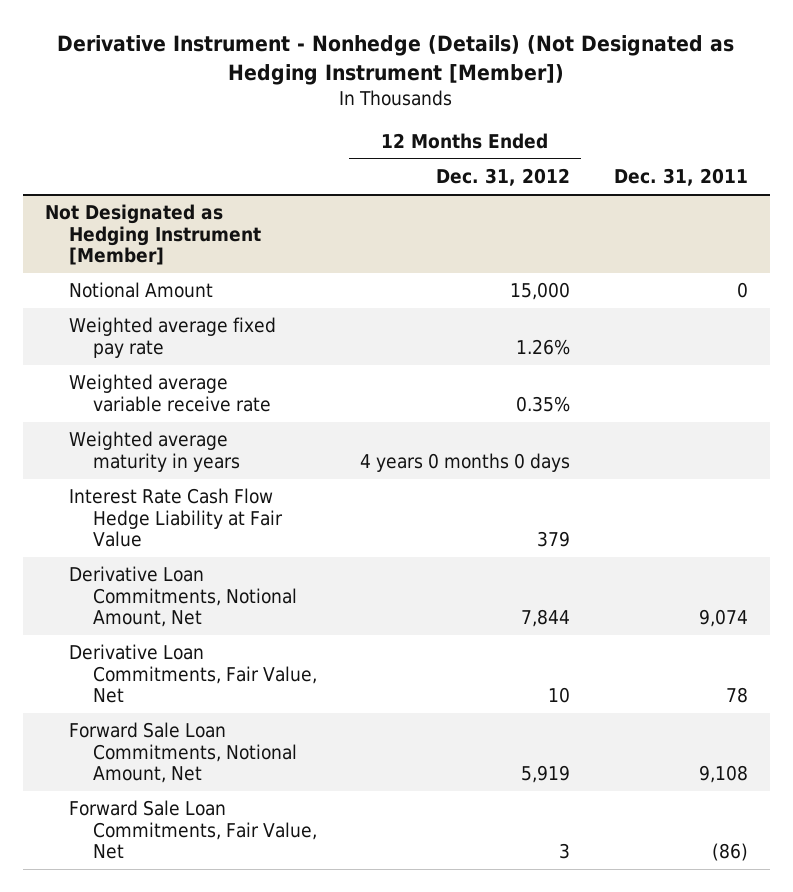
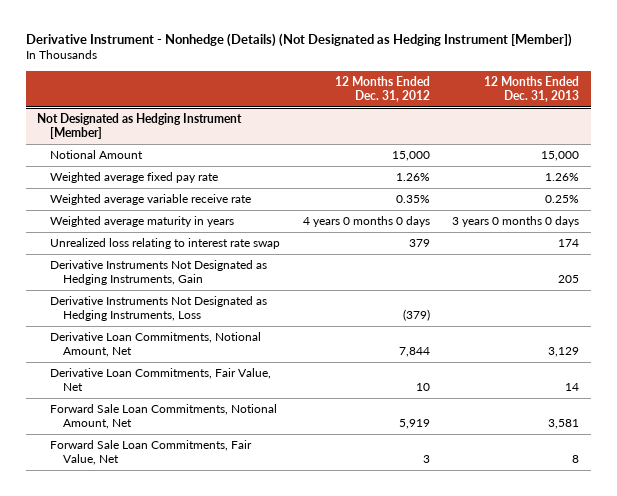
[613,167,748,186] Dec. 31, 2011 -> none
none -> [484,76,580,102] 12 Months Ended Dec. 31, 2013
[68,488,283,547] Interest Rate Cash Flow Hedge Liability at Fair Value -> [49,238,280,250] Unrealized loss relating to interest rate swap
none -> [49,260,267,285] Derivative Instruments Not Designated as Hedging Instruments, Gain
none -> [49,296,267,321] Derivative Instruments Not Designated as Hedging Instruments, Loss

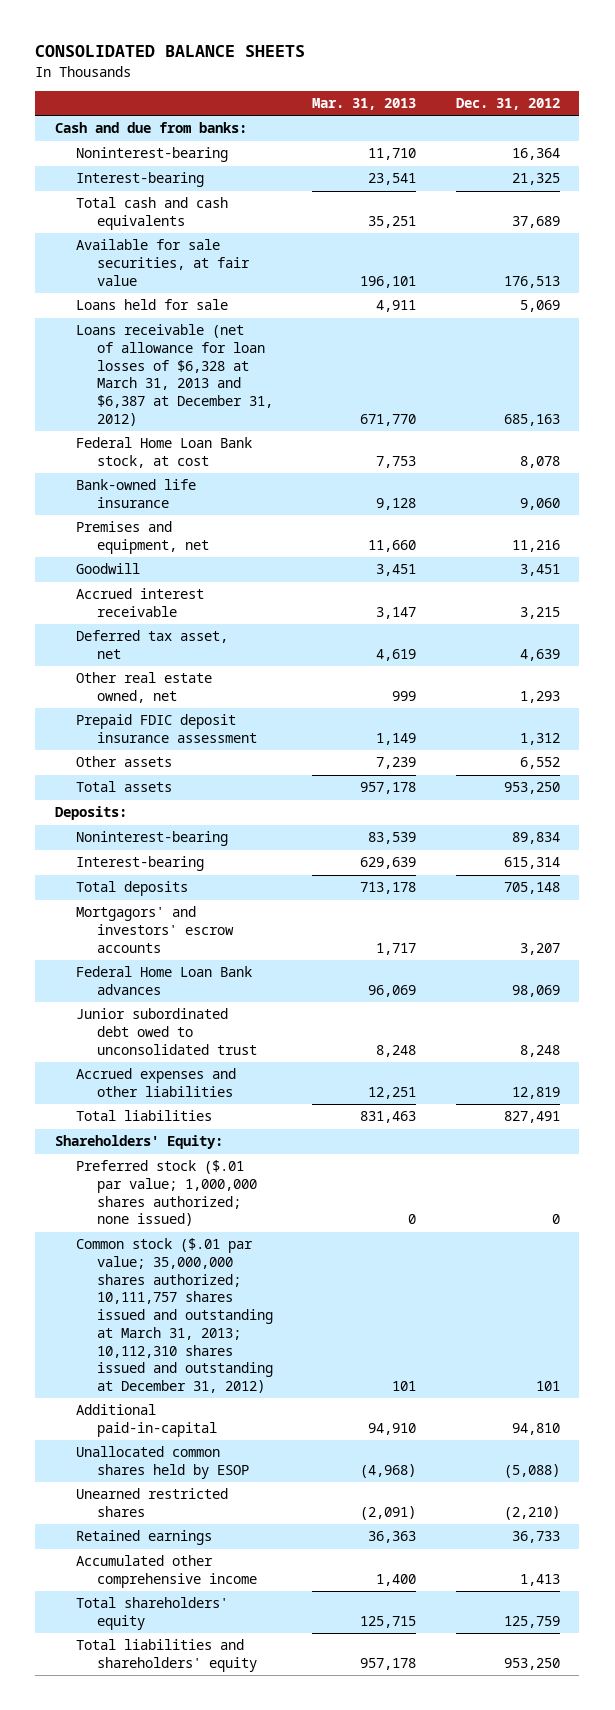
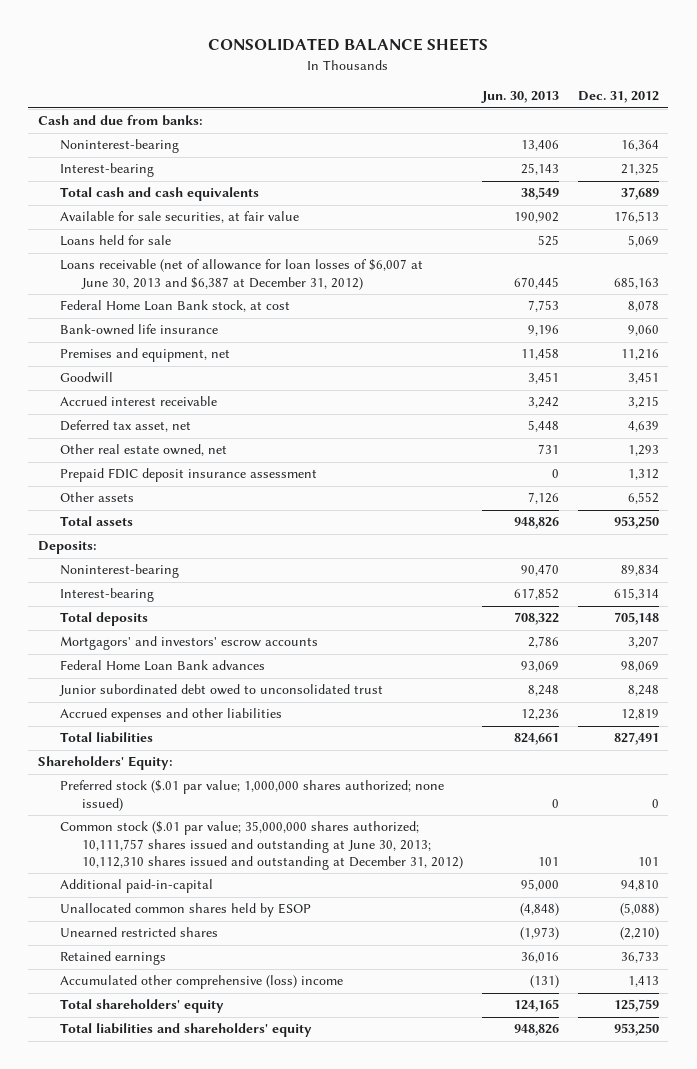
[312,98,417,111] Mar. 31, 2013 -> none
none -> [481,91,560,104] Jun. 30, 2013
[75,324,273,426] Loans receivable (net of allowance for loan losses of $6,328 at March 31, 2013 and $6,387 at December 31, 2012) -> [60,259,424,290] Loans receivable (net of allowance for loan losses of $6,007 at June 30, 2013 and $6,387 at December 31, 2012)
[75,1238,273,1393] Common stock ($.01 par value; 35,000,000 shares authorized; 10,111,757 shares issued and outstanding at March 31, 2013; 10,112,310 shares issued and outstanding at December 31, 2012) -> [60,821,464,871] Common stock ($.01 par value; 35,000,000 shares authorized; 10,111,757 shares issued and outstanding at June 30, 2013; 10,112,310 shares issued and outstanding at December 31, 2012)
[75,1555,257,1589] Accumulated other comprehensive income -> [60,975,344,990] Accumulated other comprehensive (loss) income

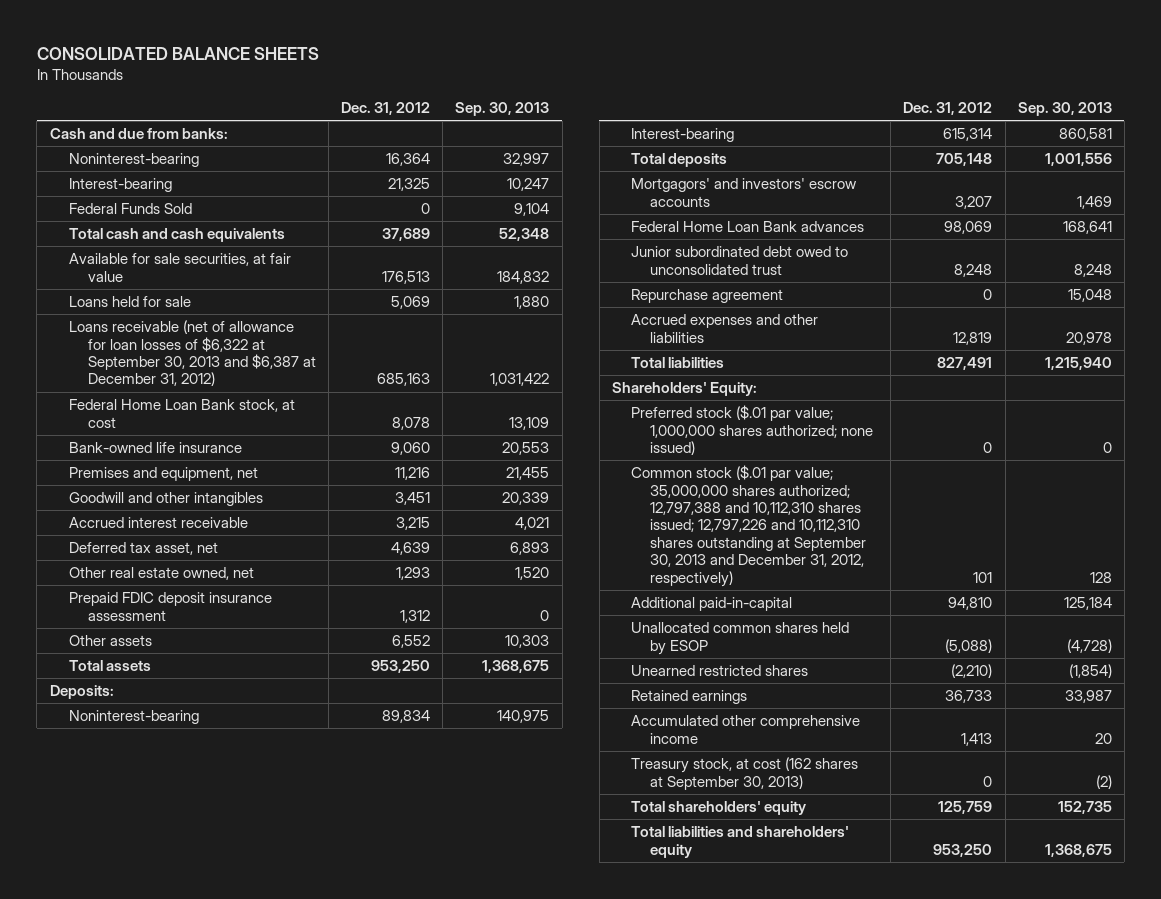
[481,91,560,104] Jun. 30, 2013 -> none
none -> [455,102,550,117] Sep. 30, 2013
none -> [68,203,192,215] Federal Funds Sold
[60,259,424,290] Loans receivable (net of allowance for loan losses of $6,007 at June 30, 2013 and $6,387 at December 31, 2012) -> [68,320,316,387] Loans receivable (net of allowance for loan losses of $6,322 at September 30, 2013 and $6,387 at December 31, 2012)
[60,372,114,384] Goodwill -> [68,492,263,507] Goodwill and other intangibles
none -> [630,289,783,304] Repurchase agreement
[60,821,464,871] Common stock ($.01 par value; 35,000,000 shares authorized; 10,111,757 shares issued and outstanding at June 30, 2013; 10,112,310 shares issued and outstanding at December 31, 2012) -> [630,465,866,587] Common stock ($.01 par value; 35,000,000 shares authorized; 12,797,388 and 10,112,310 shares issued; 12,797,226 and 10,112,310 shares outstanding at September 30, 2013 and December 31, 2012, respectively)
[60,975,344,990] Accumulated other comprehensive (loss) income -> [630,715,860,744] Accumulated other comprehensive income
none -> [630,757,858,790] Treasury stock, at cost (162 shares at September 30, 2013)

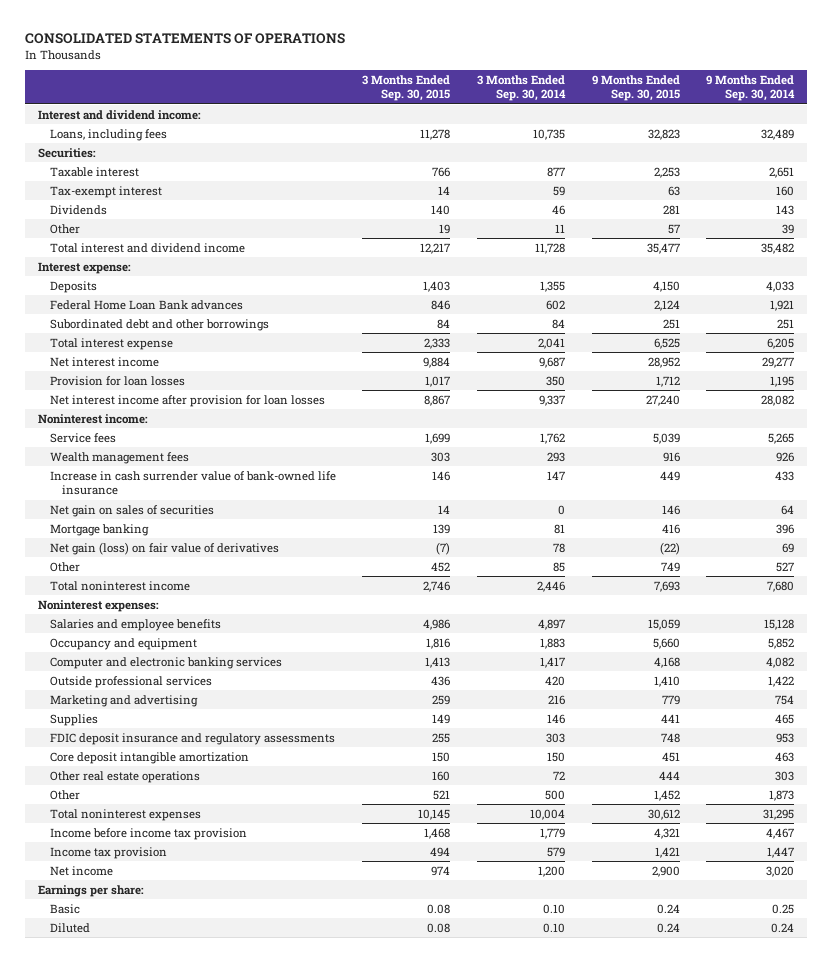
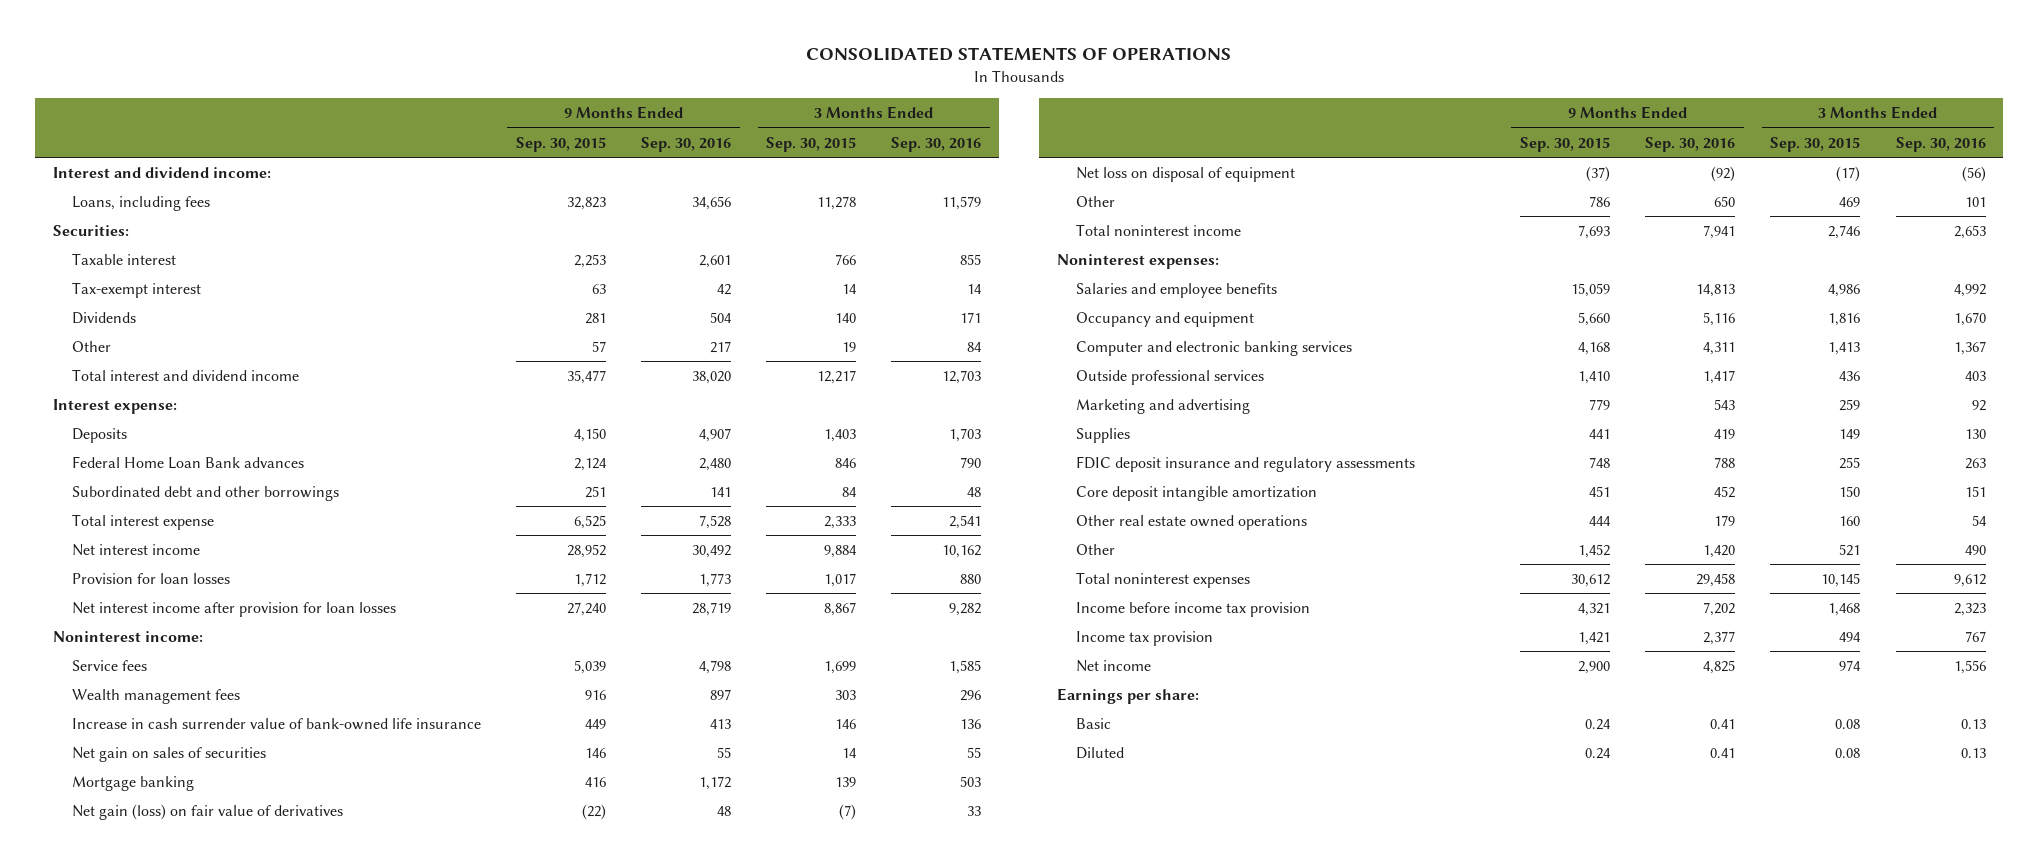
[476,75,566,102] 3 Months Ended Sep. 30, 2014 -> none
[706,75,796,102] 9 Months Ended Sep. 30, 2014 -> none
none -> [641,136,732,152] Sep. 30, 2016
none -> [891,136,982,152] Sep. 30, 2016
none -> [1076,167,1296,183] Net loss on disposal of equipment
[431,561,451,572] 452 -> [1839,197,1861,208] 469
[660,561,680,572] 749 -> [1589,196,1611,208] 786
[49,770,200,783] Other real estate operations -> [1076,515,1308,531] Other real estate owned operations

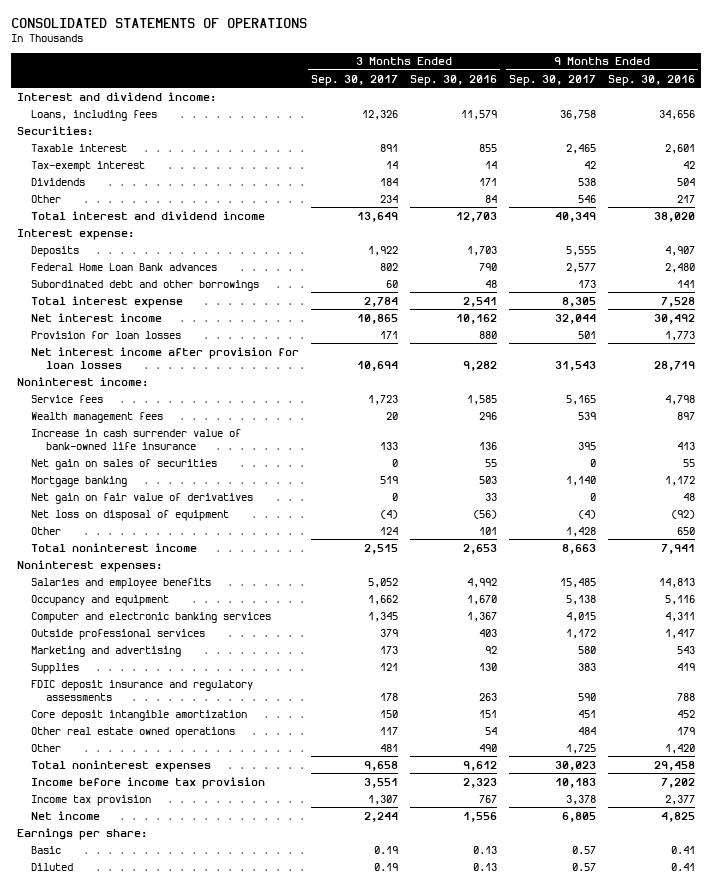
[516,136,607,152] Sep. 30, 2015 -> none
[766,136,857,152] Sep. 30, 2015 -> none
none -> [311,74,399,86] Sep. 30, 2017
none -> [509,74,597,86] Sep. 30, 2017
[72,804,344,821] Net gain (loss) on fair value of derivatives -> [31,492,254,504] Net gain on fair value of derivatives

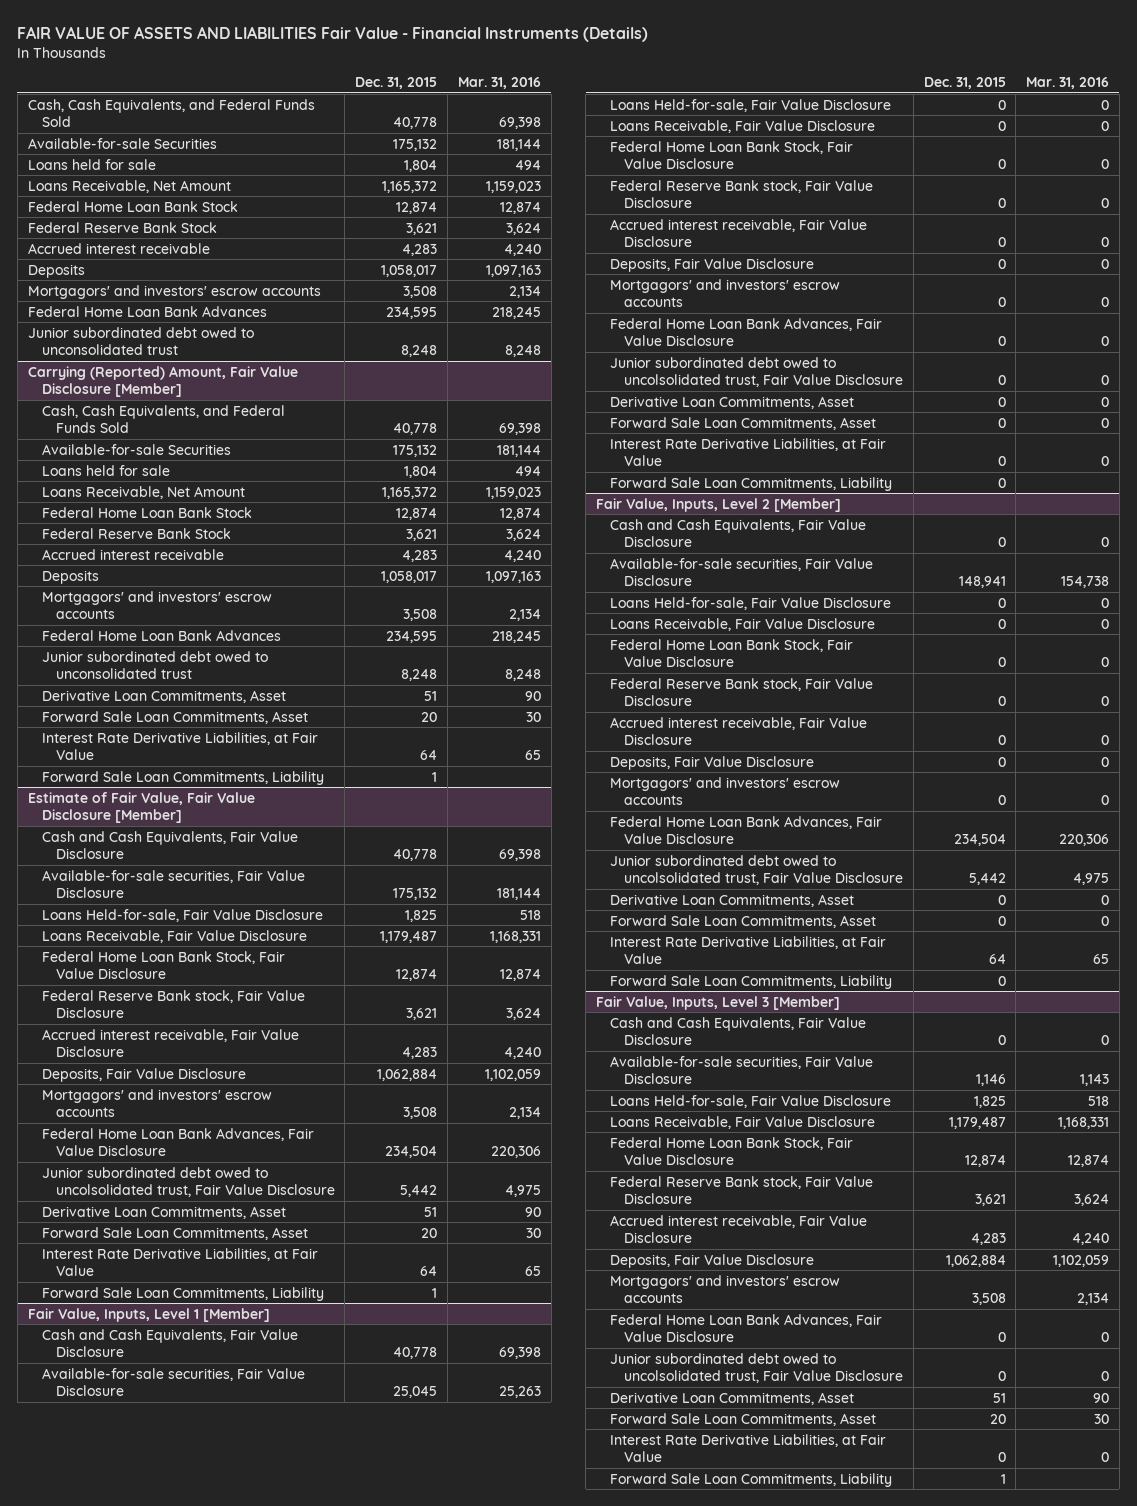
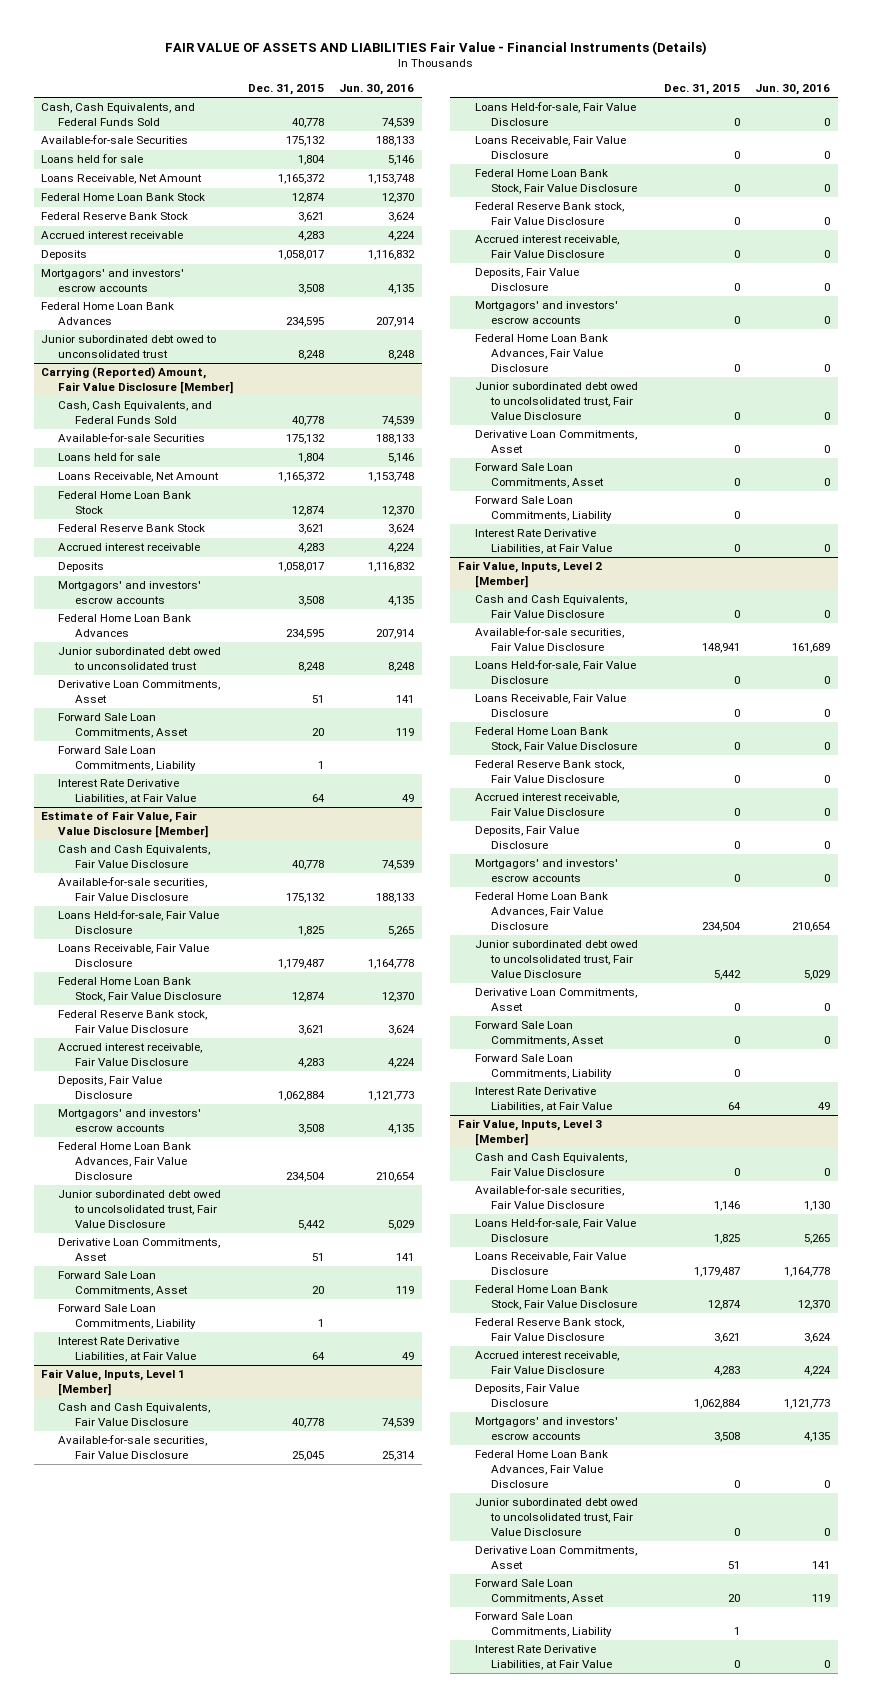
[457,77,541,90] Mar. 31, 2016 -> none
none -> [339,83,415,95] Jun. 30, 2016
[41,731,318,761] Interest Rate Derivative Liabilities, at Fair Value -> [58,779,197,805] Interest Rate Derivative Liabilities, at Fair Value
[41,1247,318,1277] Interest Rate Derivative Liabilities, at Fair Value -> [58,1337,197,1363] Interest Rate Derivative Liabilities, at Fair Value
[610,437,887,467] Interest Rate Derivative Liabilities, at Fair Value -> [474,529,613,555] Interest Rate Derivative Liabilities, at Fair Value
[610,935,887,965] Interest Rate Derivative Liabilities, at Fair Value -> [474,1087,613,1113] Interest Rate Derivative Liabilities, at Fair Value
[610,1433,887,1463] Interest Rate Derivative Liabilities, at Fair Value -> [474,1645,613,1671] Interest Rate Derivative Liabilities, at Fair Value

